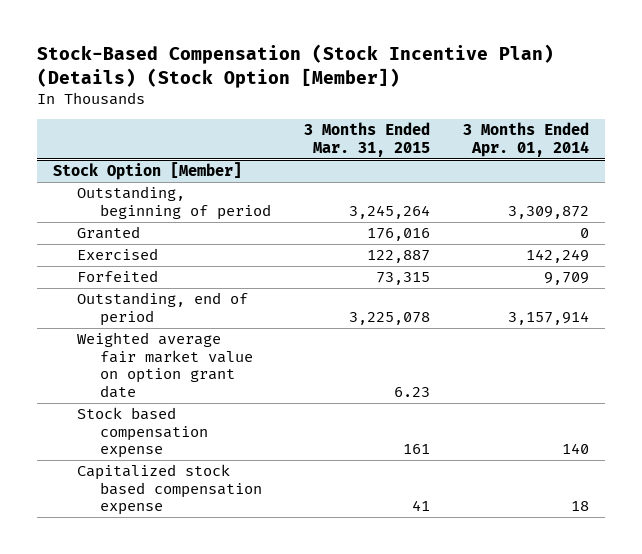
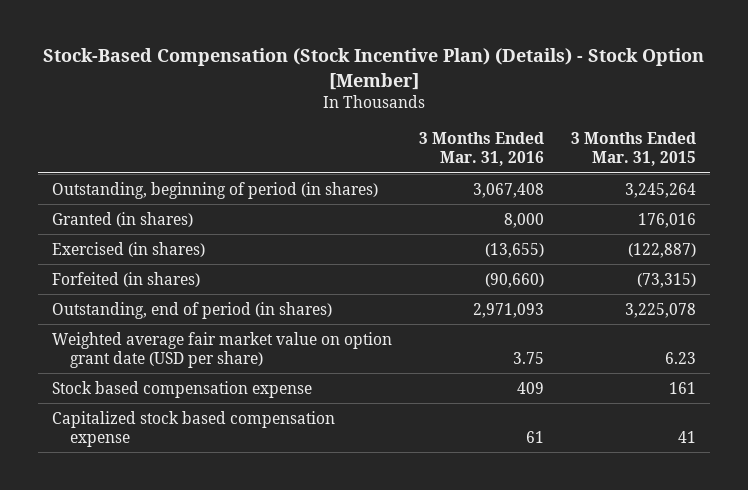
[36,44,554,88] Stock-Based Compensation (Stock Incentive Plan) (Details) (Stock Option [Member]) -> [43,48,705,90] Stock-Based Compensation (Stock Incentive Plan) (Details) - Stock Option [Member]
[463,122,590,157] 3 Months Ended Apr. 01, 2014 -> none
none -> [419,132,545,167] 3 Months Ended Mar. 31, 2016
[53,162,243,181] Stock Option [Member] -> none
[76,186,272,220] Outstanding, beginning of period -> [51,181,378,199] Outstanding, beginning of period (in shares)
[76,226,140,240] Granted -> [51,211,193,227] Granted (in shares)
[76,248,158,261] Exercised -> [51,241,205,257] Exercised (in shares)
[367,250,431,264] 122,887 -> [628,242,697,258] (122,887)
[76,270,158,283] Forfeited -> [51,271,200,287] Forfeited (in shares)
[376,272,431,286] 73,315 -> [637,272,697,288] (73,315)
[76,292,248,326] Outstanding, end of period -> [51,301,332,319] Outstanding, end of period (in shares)
[76,332,254,398] Weighted average fair market value on option grant date -> [51,331,392,368] Weighted average fair market value on option grant date (USD per share)

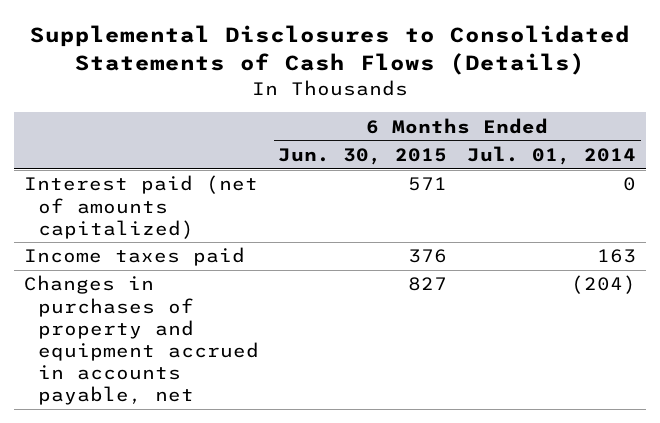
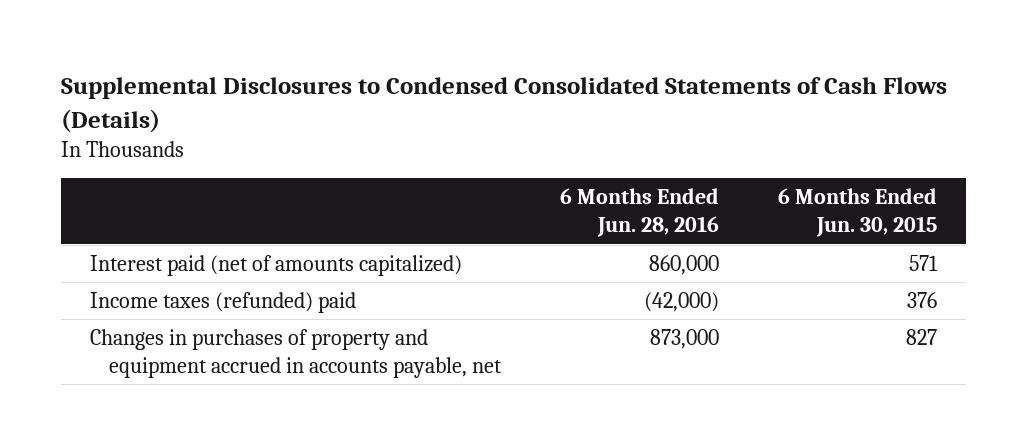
[30,25,631,76] Supplemental Disclosures to Consolidated Statements of Cash Flows (Details) -> [60,77,947,133] Supplemental Disclosures to Condensed Consolidated Statements of Cash Flows (Details)
[467,145,637,165] Jul. 01, 2014 -> none
none -> [559,188,719,238] 6 Months Ended Jun. 28, 2016
[24,247,246,267] Income taxes paid -> [90,292,357,314] Income taxes (refunded) paid

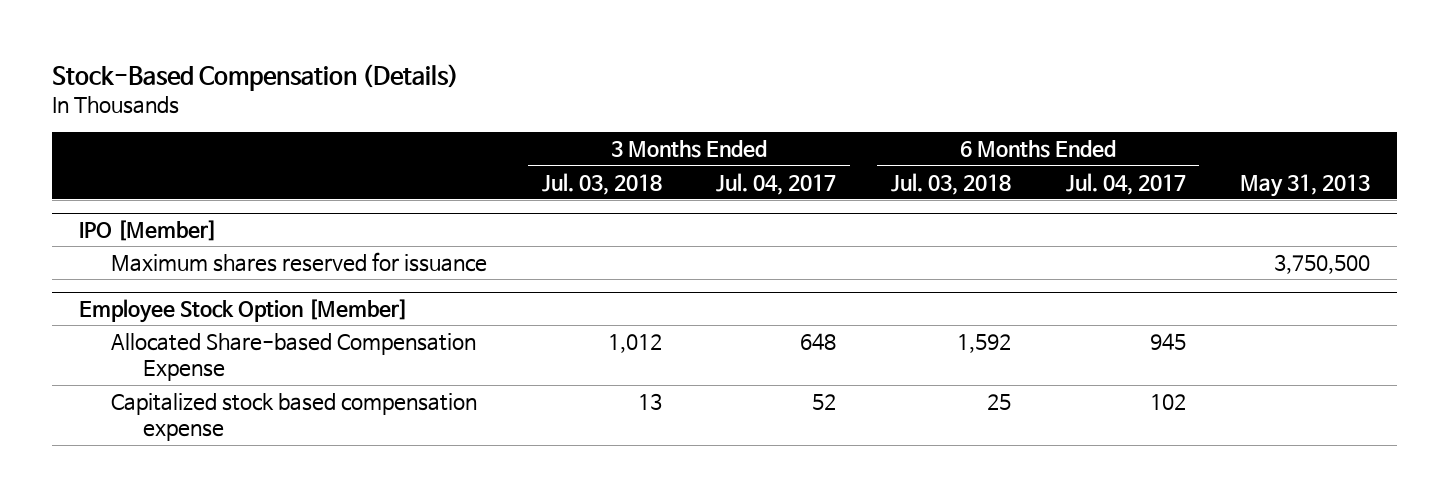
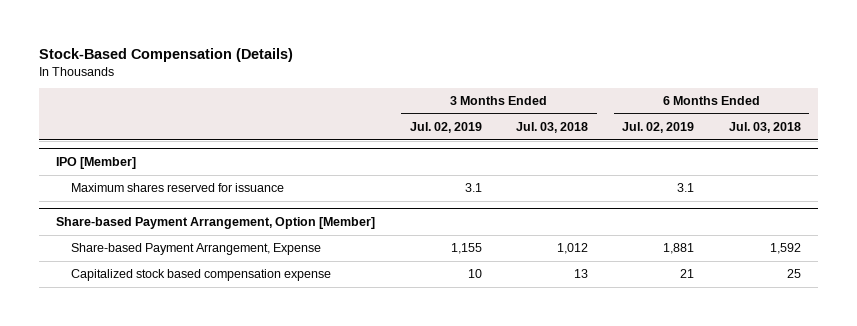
[716,172,837,195] Jul. 04, 2017 -> none
[1065,172,1186,195] Jul. 04, 2017 -> none
[1240,173,1371,197] May 31, 2013 -> none
none -> [409,122,482,134] Jul. 02, 2019
none -> [622,122,695,134] Jul. 02, 2019
[79,299,409,324] Employee Stock Option [Member] -> [56,217,376,230] Share-based Payment Arrangement, Option [Member]
[111,333,477,382] Allocated Share-based Compensation Expense -> [70,243,321,256] Share-based Payment Arrangement, Expense

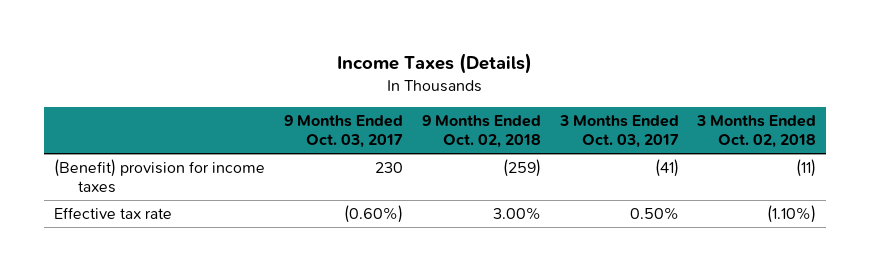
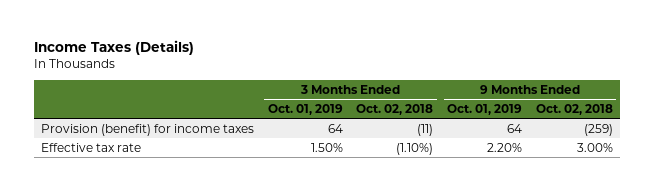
[283,114,403,149] 9 Months Ended Oct. 03, 2017 -> none
[558,114,679,149] 3 Months Ended Oct. 03, 2017 -> none
none -> [267,103,343,115] Oct. 01, 2019
none -> [447,103,523,115] Oct. 01, 2019
[53,159,265,194] (Benefit) provision for income taxes -> [40,123,254,136] Provision (benefit) for income taxes

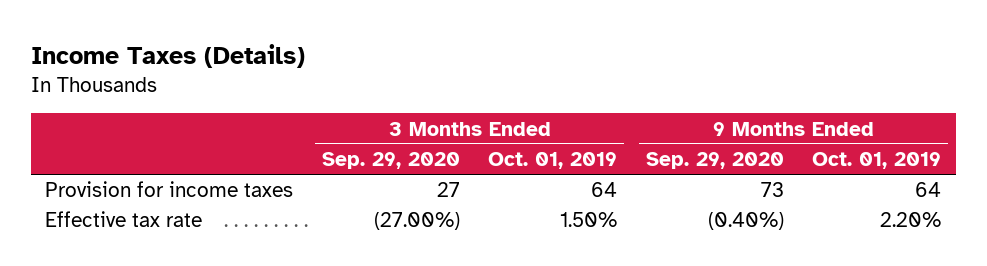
[356,103,434,115] Oct. 02, 2018 -> none
[535,103,613,115] Oct. 02, 2018 -> none
none -> [321,152,460,170] Sep. 29, 2020
none -> [645,152,784,170] Sep. 29, 2020
[40,123,254,136] Provision (benefit) for income taxes -> [45,181,294,198] Provision for income taxes

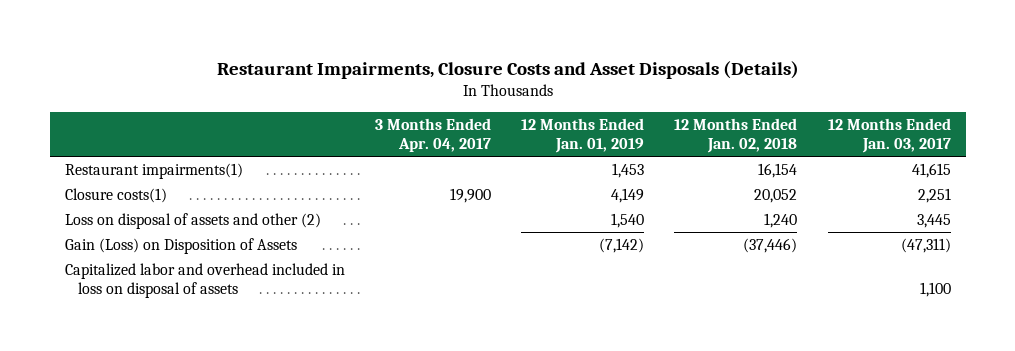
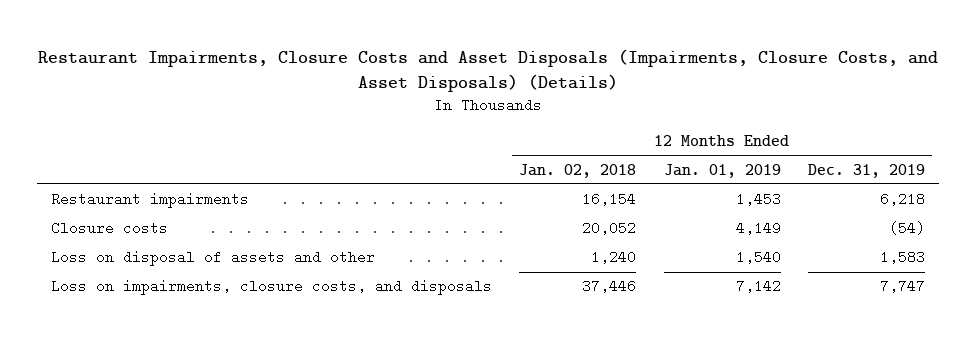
[216,60,799,79] Restaurant Impairments, Closure Costs and Asset Disposals (Details) -> [38,48,939,92] Restaurant Impairments, Closure Costs and Asset Disposals (Impairments, Closure Costs, and Asset Disposals) (Details)
[374,118,491,153] 3 Months Ended Apr. 04, 2017 -> none
[827,118,951,154] 12 Months Ended Jan. 03, 2017 -> none
none -> [808,163,926,178] Dec. 31, 2019
[64,238,297,255] Gain (Loss) on Disposition of Assets -> none
[64,263,345,299] Capitalized labor and overhead included in loss on disposal of assets -> none
[64,163,243,180] Restaurant impairments(1) -> [50,192,249,209] Restaurant impairments
[64,188,167,204] Closure costs(1) -> [50,221,168,236] Closure costs
[64,213,321,230] Loss on disposal of assets and other (2) -> [50,250,375,267] Loss on disposal of assets and other
none -> [50,279,492,296] Loss on impairments, closure costs, and disposals

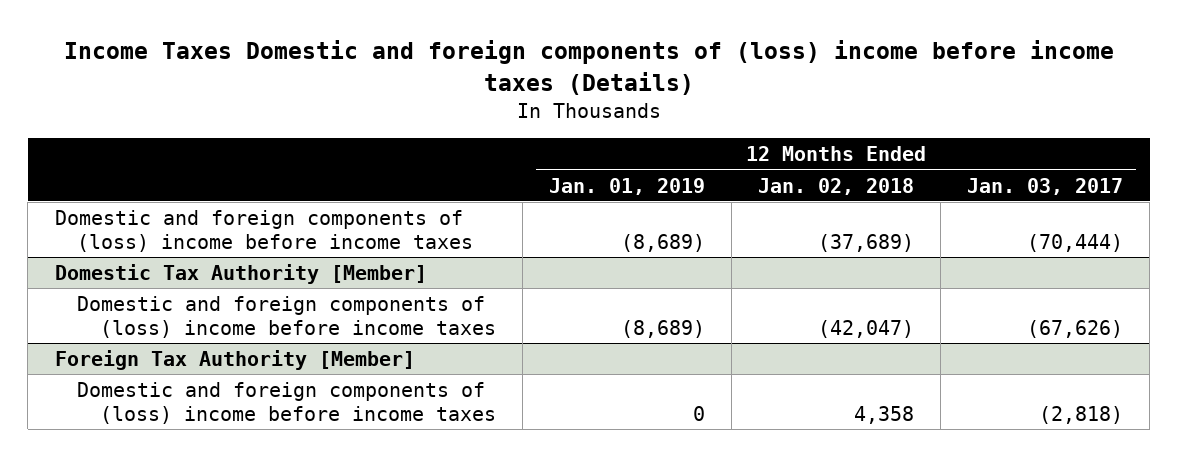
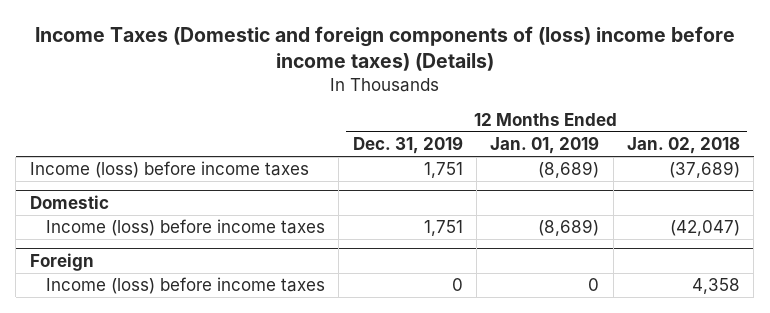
[63,40,1114,95] Income Taxes Domestic and foreign components of (loss) income before income taxes (Details) -> [34,25,735,72] Income Taxes (Domestic and foreign components of (loss) income before income taxes) (Details)
[967,177,1124,195] Jan. 03, 2017 -> none
none -> [352,136,463,155] Dec. 31, 2019
[54,210,474,252] Domestic and foreign components of (loss) income before income taxes -> [29,161,309,179] Income (loss) before income taxes
[54,264,427,285] Domestic Tax Authority [Member] -> [29,195,109,210] Domestic
[77,296,496,338] Domestic and foreign components of (loss) income before income taxes -> [46,219,326,237] Income (loss) before income taxes
[54,350,415,371] Foreign Tax Authority [Member] -> [29,253,94,272] Foreign
[77,382,496,424] Domestic and foreign components of (loss) income before income taxes -> [46,277,326,295] Income (loss) before income taxes

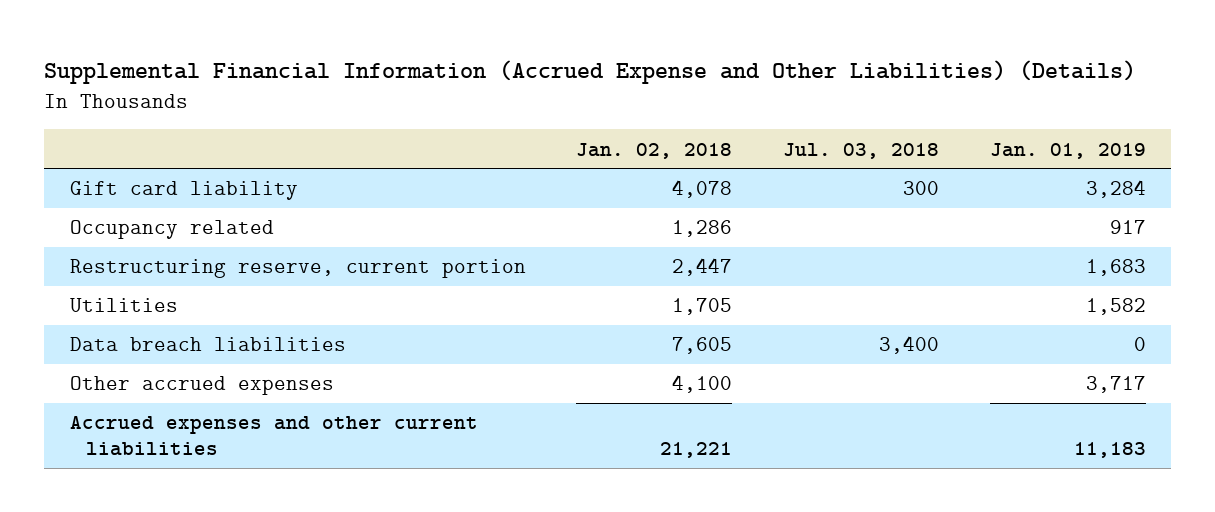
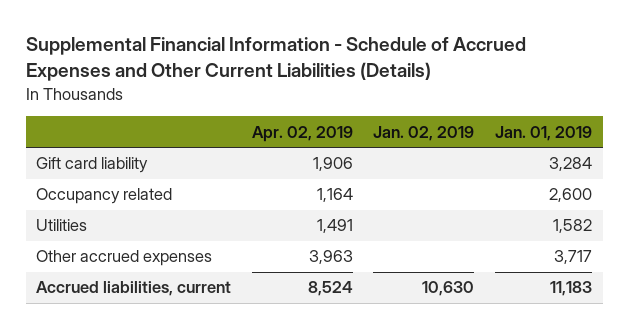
[44,60,1137,85] Supplemental Financial Information (Accrued Expense and Other Liabilities) (Details) -> [25,37,526,82] Supplemental Financial Information - Schedule of Accrued Expenses and Other Current Liabilities (Details)
[576,142,733,159] Jan. 02, 2018 -> none
[783,142,940,159] Jul. 03, 2018 -> none
none -> [251,125,353,142] Apr. 02, 2019
none -> [373,125,475,141] Jan. 02, 2019
[69,259,526,279] Restructuring reserve, current portion -> none
[1109,220,1146,235] 917 -> [549,188,593,203] 2,600
[69,337,346,352] Data breach liabilities -> none
[69,416,478,456] Accrued expenses and other current liabilities -> [35,281,231,297] Accrued liabilities, current

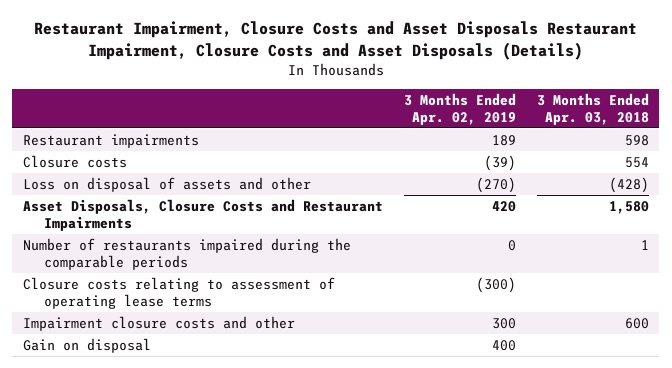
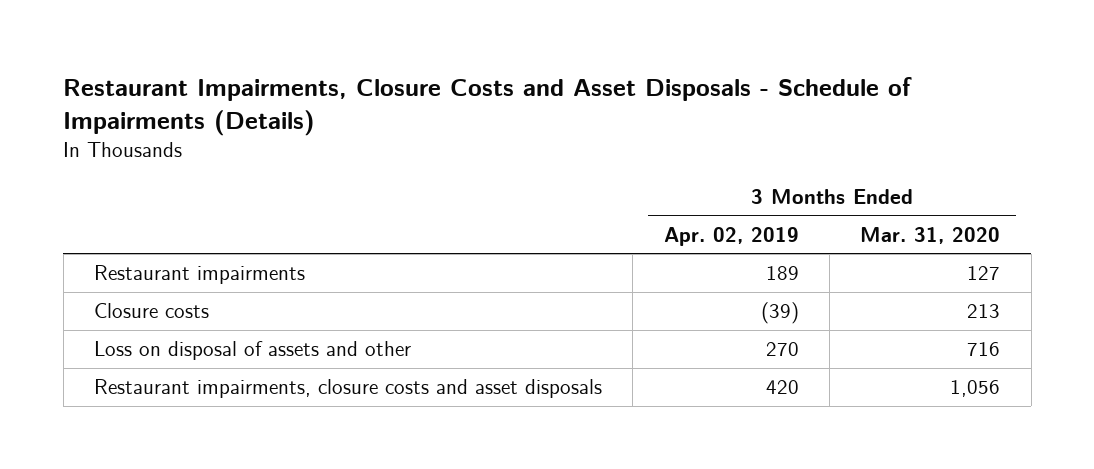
[33,21,637,61] Restaurant Impairment, Closure Costs and Asset Disposals Restaurant Impairment, Closure Costs and Asset Disposals (Details) -> [63,76,913,136] Restaurant Impairments, Closure Costs and Asset Disposals - Schedule of Impairments (Details)
[536,92,649,125] 3 Months Ended Apr. 03, 2018 -> none
none -> [860,226,1001,244] Mar. 31, 2020
[22,237,351,270] Number of restaurants impaired during the comparable periods -> none
[22,276,335,309] Closure costs relating to assessment of operating lease terms -> none
[22,315,295,331] Impairment closure costs and other -> none
[22,337,151,353] Gain on disposal -> none
[475,176,516,193] (270) -> [765,342,799,357] 270
[22,198,383,231] Asset Disposals, Closure Costs and Restaurant Impairments -> [93,379,602,399] Restaurant impairments, closure costs and asset disposals

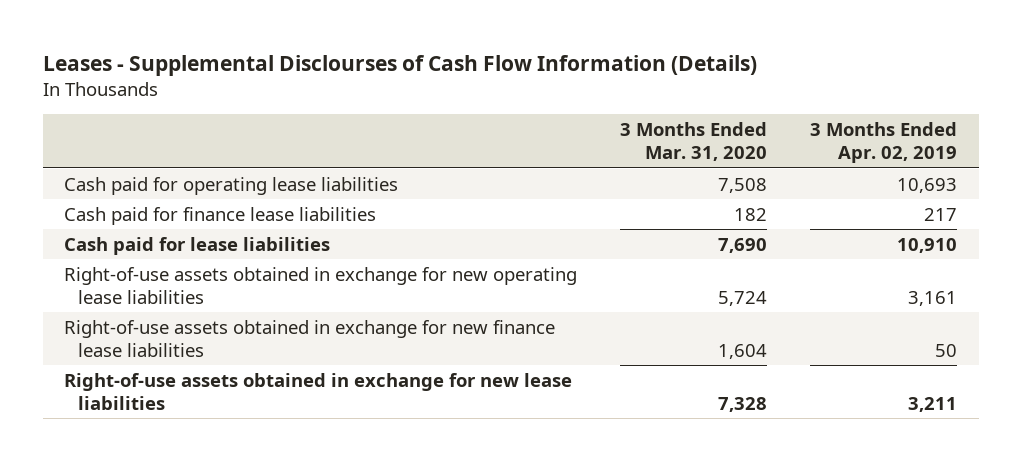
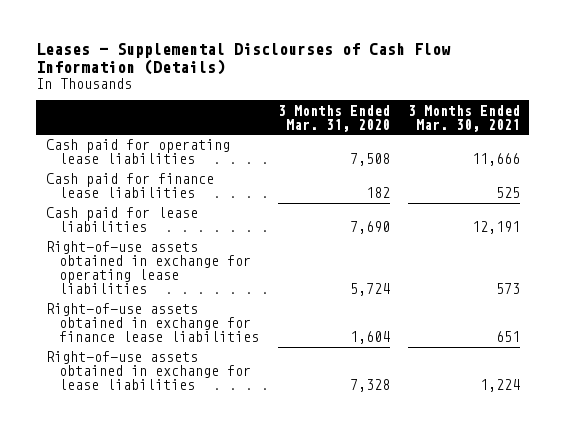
[810,121,958,164] 3 Months Ended Apr. 02, 2019 -> none
none -> [407,104,520,132] 3 Months Ended Mar. 30, 2021
[64,266,578,305] Right-of-use assets obtained in exchange for new operating lease liabilities -> [45,241,252,295] Right-of-use assets obtained in exchange for operating lease liabilities
[64,319,556,358] Right-of-use assets obtained in exchange for new finance lease liabilities -> [45,303,260,343] Right-of-use assets obtained in exchange for finance lease liabilities
[64,372,573,411] Right-of-use assets obtained in exchange for new lease liabilities -> [45,351,252,391] Right-of-use assets obtained in exchange for lease liabilities

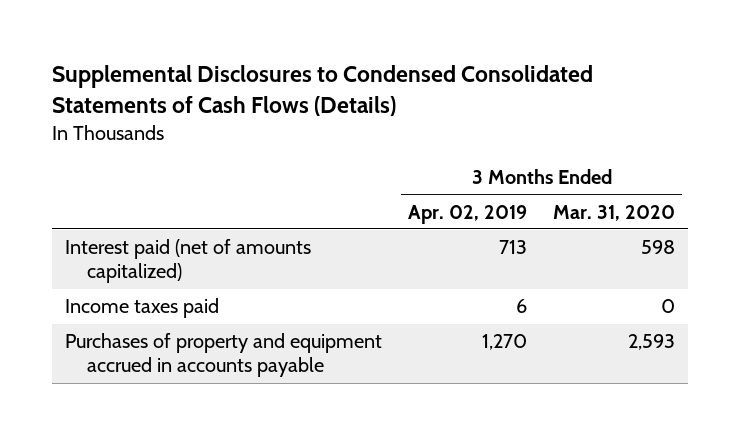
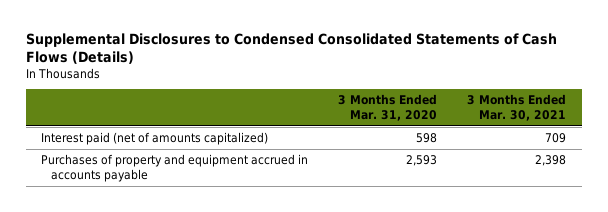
[407,204,527,224] Apr. 02, 2019 -> none
none -> [467,94,567,122] 3 Months Ended Mar. 30, 2021
[64,298,219,319] Income taxes paid -> none

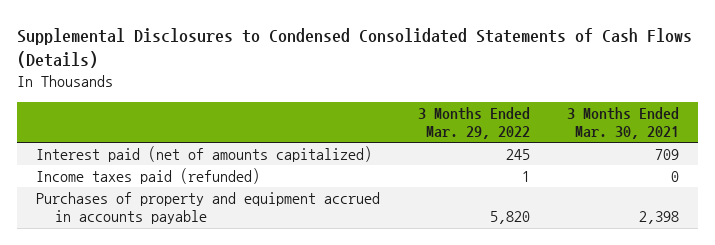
[338,94,438,122] 3 Months Ended Mar. 31, 2020 -> none
none -> [417,106,530,139] 3 Months Ended Mar. 29, 2022
none -> [36,168,261,185] Income taxes paid (refunded)

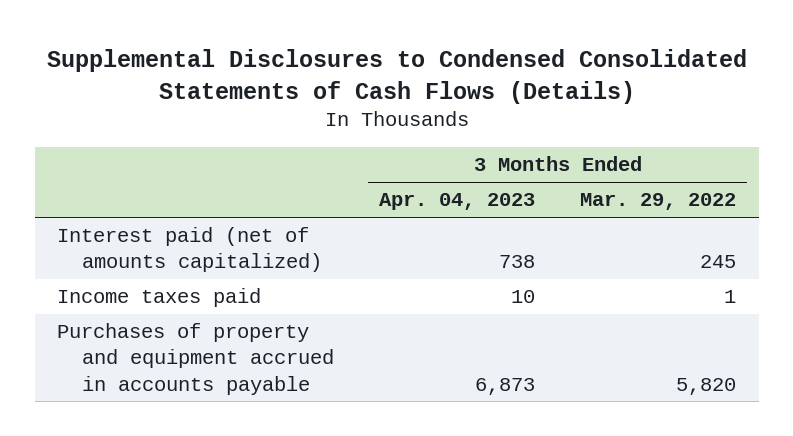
[567,106,680,139] 3 Months Ended Mar. 30, 2021 -> none
none -> [379,193,536,211] Apr. 04, 2023
[36,168,261,185] Income taxes paid (refunded) -> [57,288,262,308] Income taxes paid

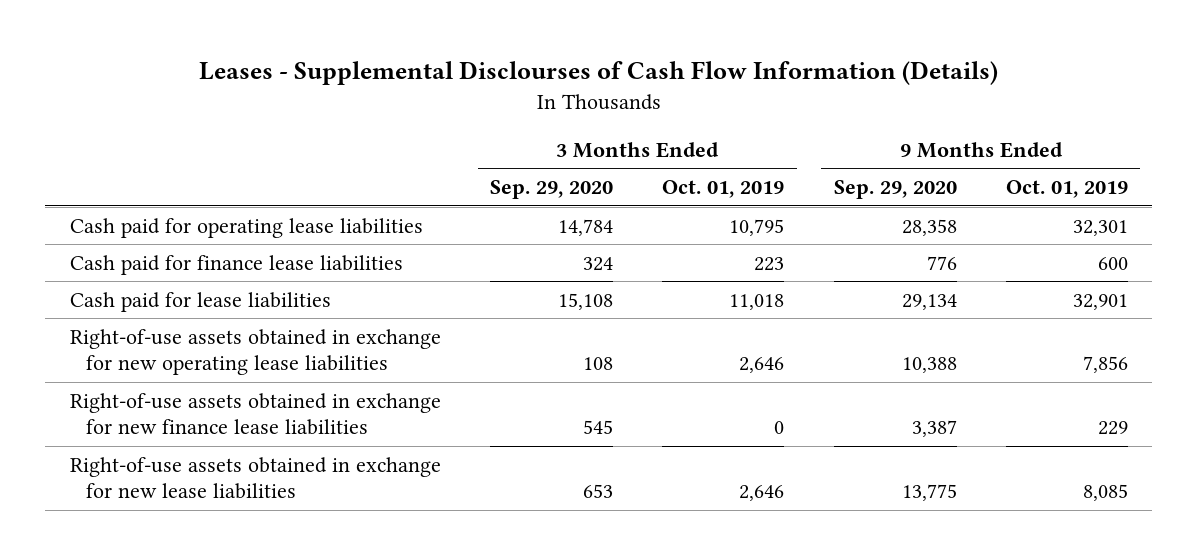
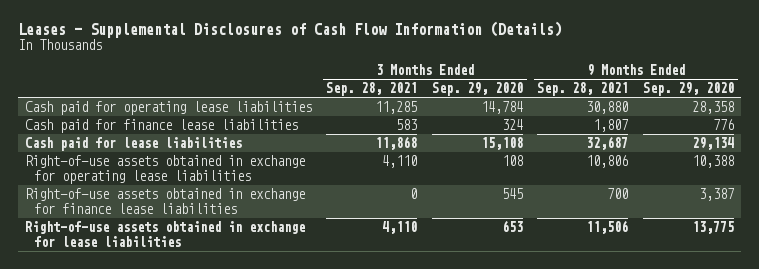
[198,61,998,86] Leases - Supplemental Disclourses of Cash Flow Information (Details) -> [17,20,562,38] Leases - Supplemental Disclosures of Cash Flow Information (Details)
[662,180,785,199] Oct. 01, 2019 -> none
[1005,180,1128,199] Oct. 01, 2019 -> none
none -> [326,82,418,97] Sep. 28, 2021
none -> [537,82,629,97] Sep. 28, 2021
[69,328,441,376] Right-of-use assets obtained in exchange for new operating lease liabilities -> [24,155,305,184] Right-of-use assets obtained in exchange for operating lease liabilities
[69,392,441,436] Right-of-use assets obtained in exchange for new finance lease liabilities -> [24,188,305,214] Right-of-use assets obtained in exchange for finance lease liabilities
[69,456,441,500] Right-of-use assets obtained in exchange for new lease liabilities -> [24,221,305,247] Right-of-use assets obtained in exchange for lease liabilities

